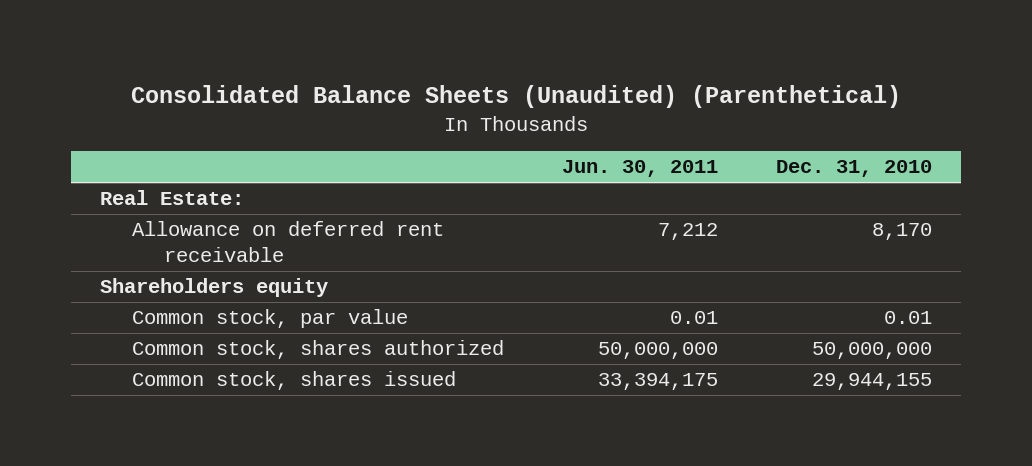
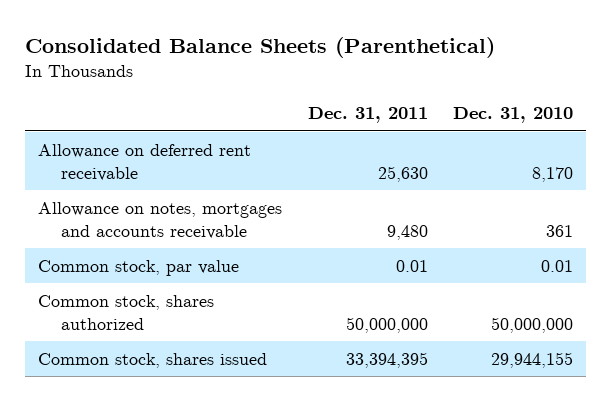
[130,85,901,109] Consolidated Balance Sheets (Unaudited) (Parenthetical) -> [25,36,496,58] Consolidated Balance Sheets (Parenthetical)
[561,160,718,178] Jun. 30, 2011 -> none
none -> [307,107,428,124] Dec. 31, 2011
[100,190,245,206] Real Estate: -> none
[100,278,329,298] Shareholders equity -> none
none -> [37,201,282,239] Allowance on notes, mortgages and accounts receivable

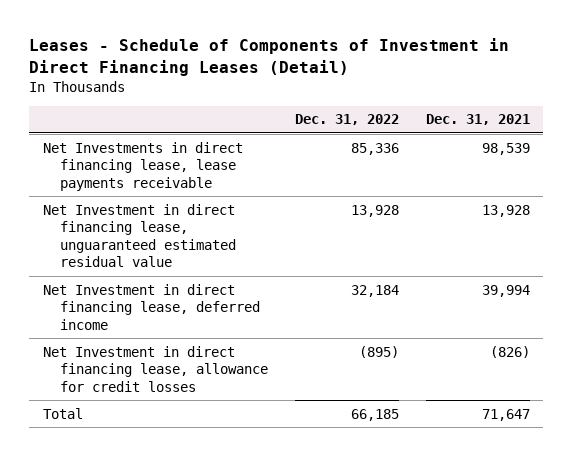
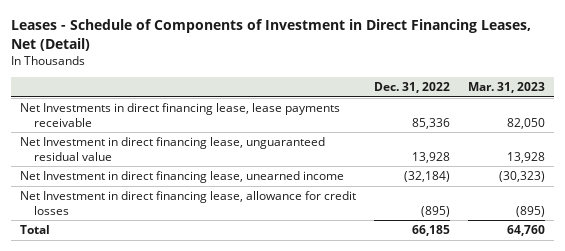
[29,37,510,76] Leases - Schedule of Components of Investment in Direct Financing Leases (Detail) -> [11,18,532,51] Leases - Schedule of Components of Investment in Direct Financing Leases, Net (Detail)
[425,114,530,126] Dec. 31, 2021 -> none
none -> [468,82,546,94] Mar. 31, 2023
[42,203,236,268] Net Investment in direct financing lease, unguaranteed estimated residual value -> [20,137,326,161] Net Investment in direct financing lease, unguaranteed residual value
[42,283,260,330] Net Investment in direct financing lease, deferred income -> [20,171,345,184] Net Investment in direct financing lease, unearned income
[350,284,399,297] 32,184 -> [404,171,451,183] (32,184)

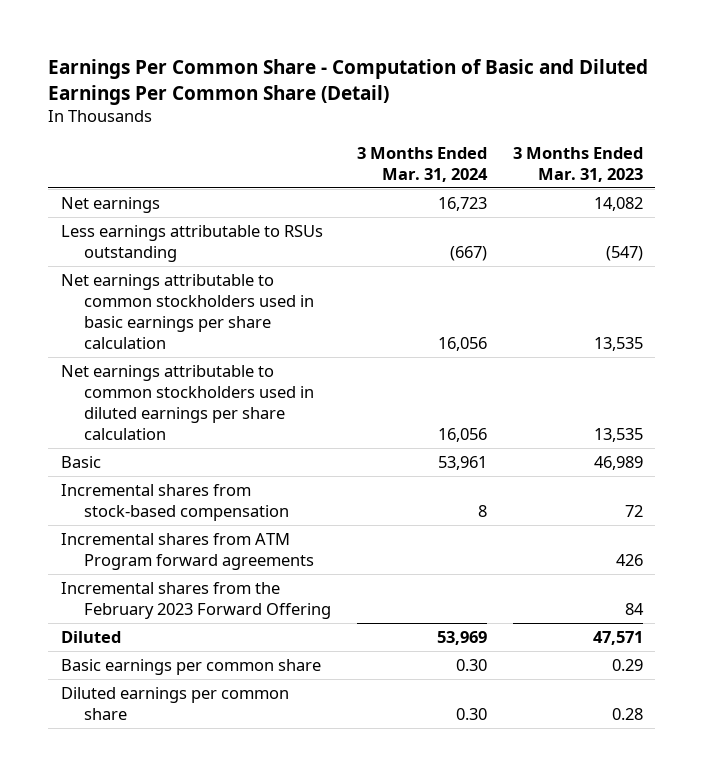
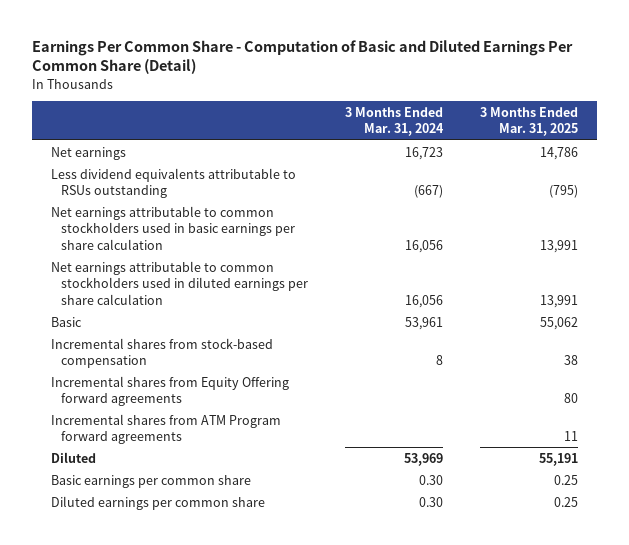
[512,146,643,182] 3 Months Ended Mar. 31, 2023 -> none
none -> [480,106,579,137] 3 Months Ended Mar. 31, 2025
[61,225,324,263] Less earnings attributable to RSUs outstanding -> [50,167,296,199] Less dividend equivalents attributable to RSUs outstanding
none -> [50,375,289,407] Incremental shares from Equity Offering forward agreements
[61,582,332,620] Incremental shares from the February 2023 Forward Offering -> none

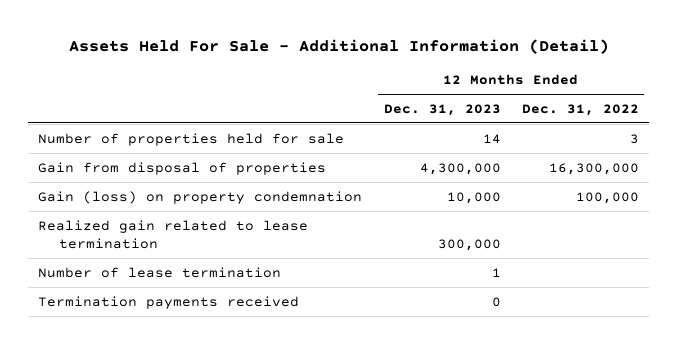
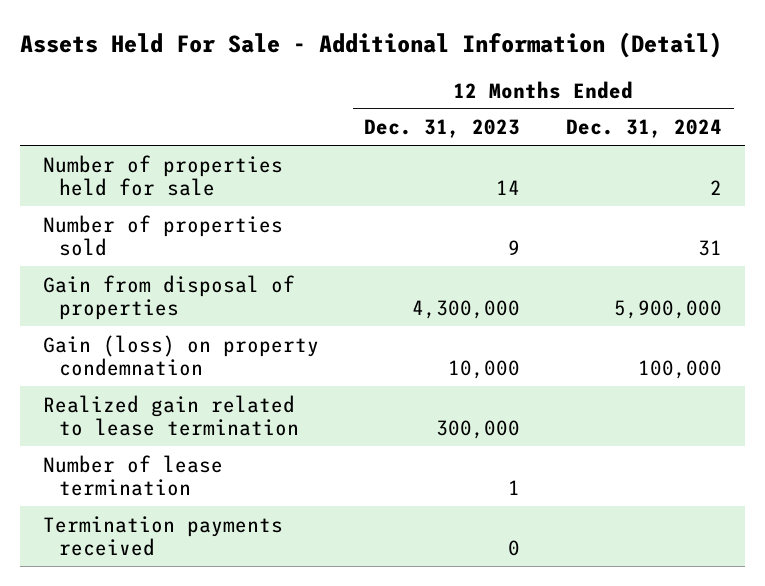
[521,103,639,116] Dec. 31, 2022 -> none
none -> [566,119,723,139] Dec. 31, 2024
none -> [42,214,283,257] Number of properties sold

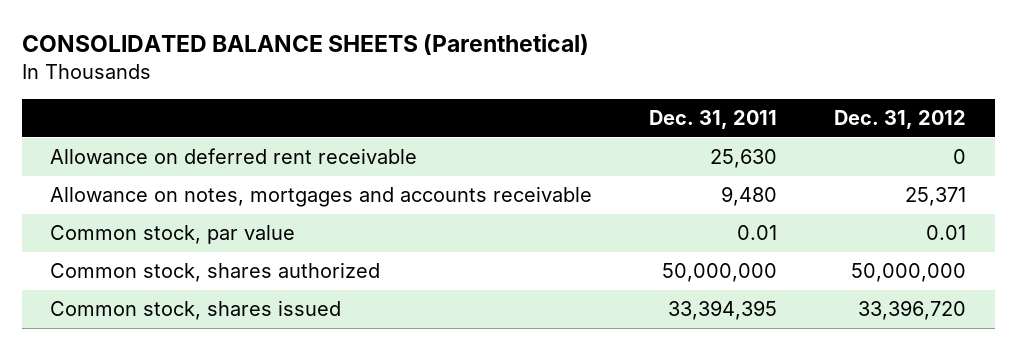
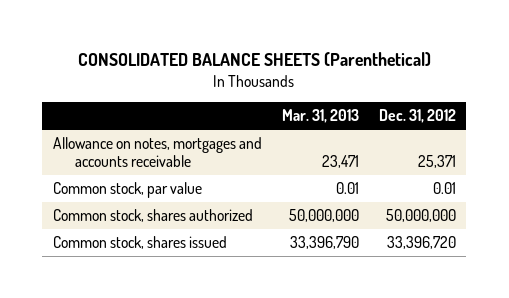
[649,110,778,130] Dec. 31, 2011 -> none
none -> [281,109,359,124] Mar. 31, 2013
[50,148,418,165] Allowance on deferred rent receivable -> none

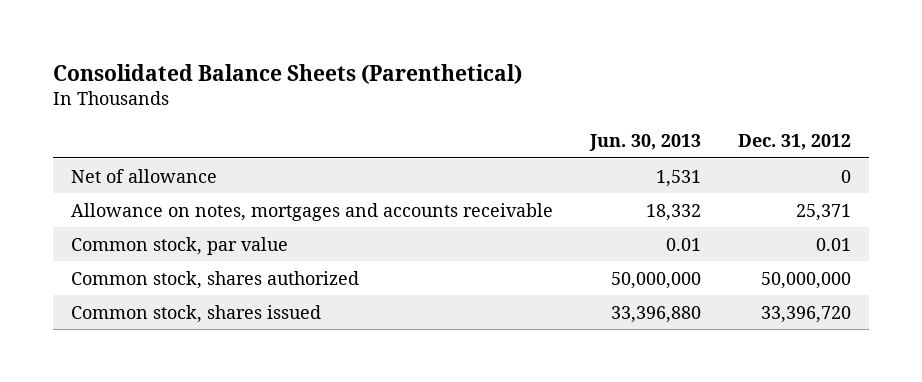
[78,52,432,67] CONSOLIDATED BALANCE SHEETS (Parenthetical) -> [52,63,522,84] Consolidated Balance Sheets (Parenthetical)
[281,109,359,124] Mar. 31, 2013 -> none
none -> [589,134,702,152] Jun. 30, 2013
none -> [71,168,218,183] Net of allowance

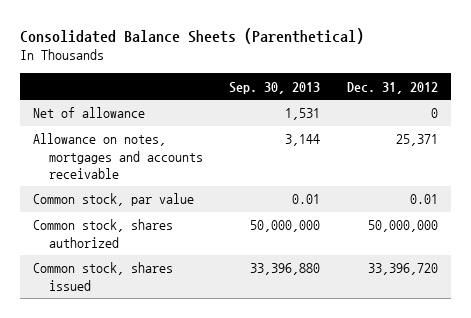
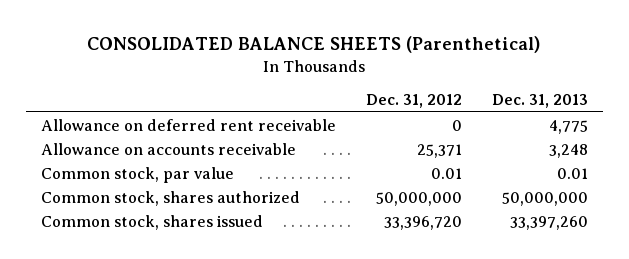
[19,27,364,44] Consolidated Balance Sheets (Parenthetical) -> [87,36,541,54] CONSOLIDATED BALANCE SHEETS (Parenthetical)
[229,81,321,94] Sep. 30, 2013 -> none
none -> [491,94,588,109] Dec. 31, 2013
[32,107,145,119] Net of allowance -> [40,118,336,131] Allowance on deferred rent receivable
[32,133,203,179] Allowance on notes, mortgages and accounts receivable -> [40,142,296,155] Allowance on accounts receivable

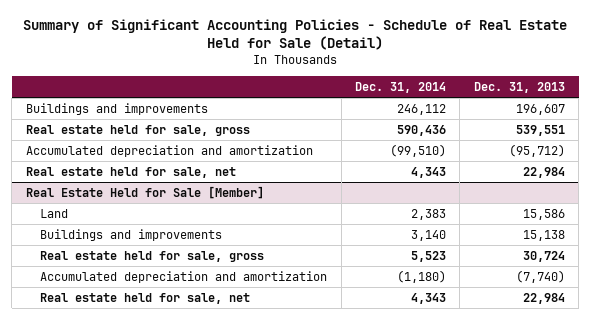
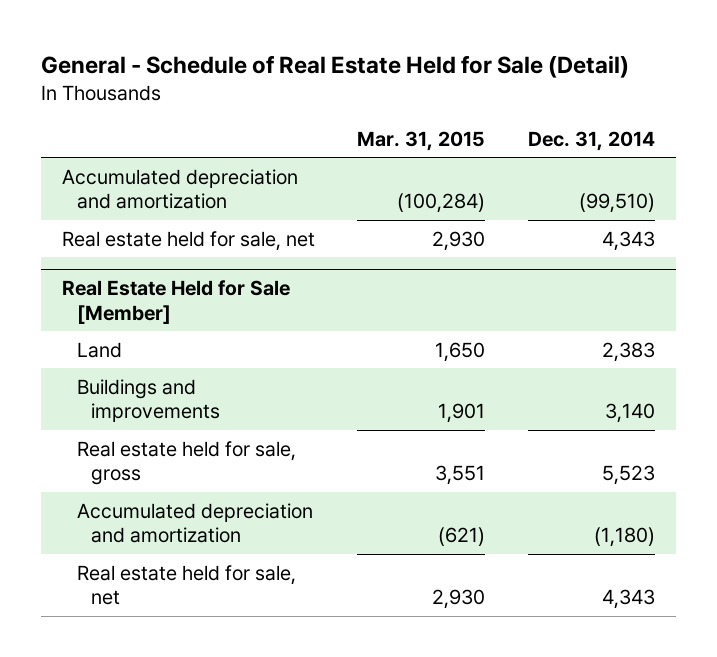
[23,19,568,51] Summary of Significant Accounting Policies - Schedule of Real Estate Held for Sale (Detail) -> [41,54,630,78] General - Schedule of Real Estate Held for Sale (Detail)
[473,81,565,93] Dec. 31, 2013 -> none
none -> [357,130,486,151] Mar. 31, 2015
[25,102,208,115] Buildings and improvements -> none
[25,124,250,136] Real estate held for sale, gross -> none

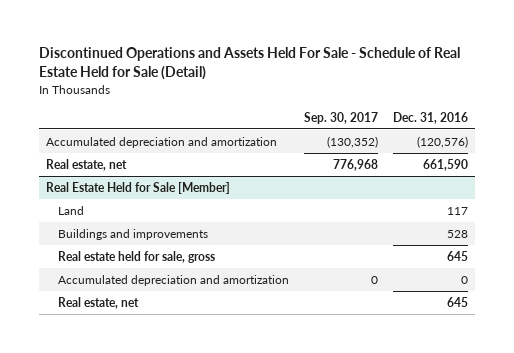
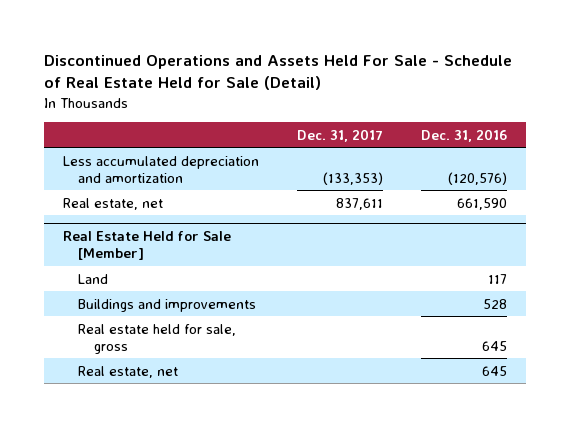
[303,111,378,124] Sep. 30, 2017 -> none
none -> [296,128,383,142] Dec. 31, 2017
[46,136,278,148] Accumulated depreciation and amortization -> [63,155,260,183] Less accumulated depreciation and amortization
[58,274,290,286] Accumulated depreciation and amortization -> none

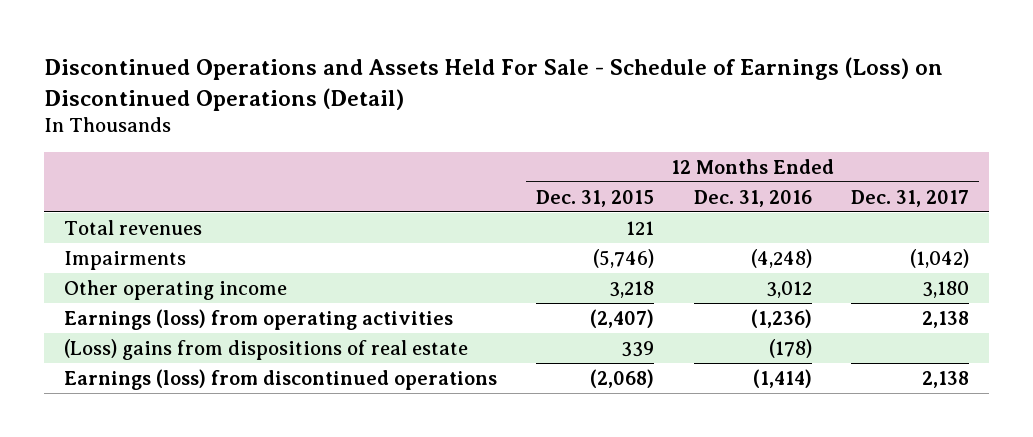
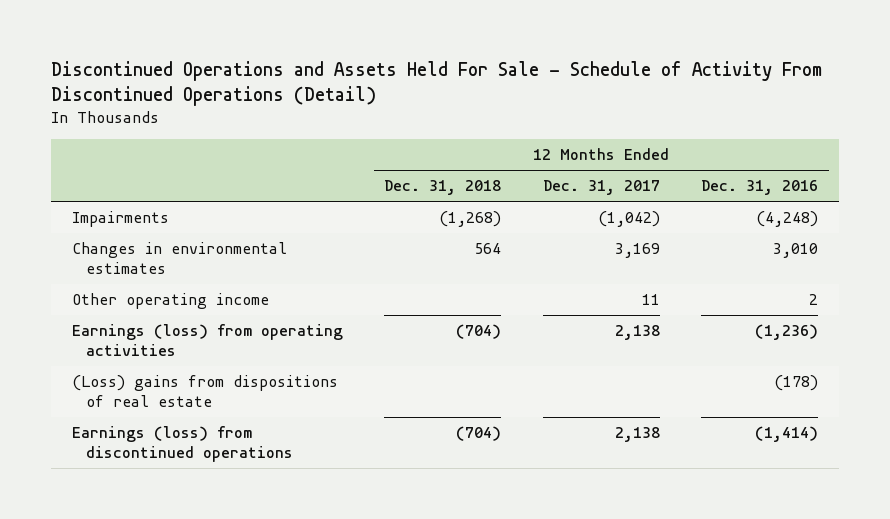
[44,56,944,111] Discontinued Operations and Assets Held For Sale - Schedule of Earnings (Loss) on Discontinued Operations (Detail) -> [50,60,822,107] Discontinued Operations and Assets Held For Sale - Schedule of Activity From Discontinued Operations (Detail)
[536,189,655,207] Dec. 31, 2015 -> none
none -> [384,180,502,196] Dec. 31, 2018
[63,219,202,235] Total revenues -> none
none -> [71,242,287,274] Changes in environmental estimates
[765,280,812,298] 3,012 -> [809,294,819,306] 2
[921,280,969,298] 3,180 -> [641,294,660,306] 11

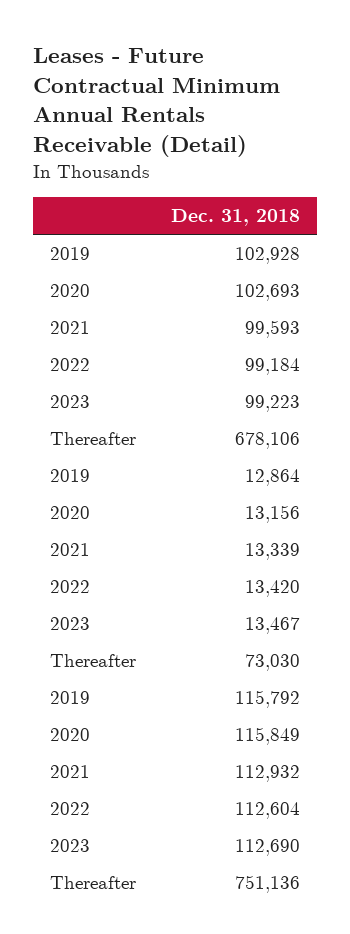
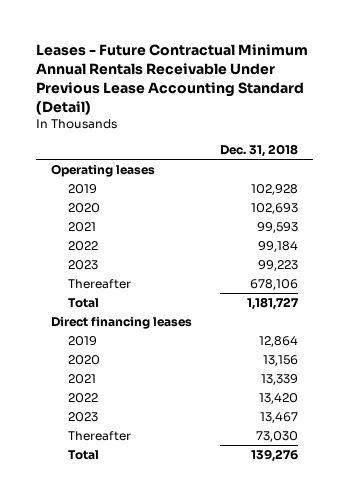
[32,47,280,158] Leases - Future Contractual Minimum Annual Rentals Receivable (Detail) -> [36,43,309,115] Leases - Future Contractual Minimum Annual Rentals Receivable Under Previous Lease Accounting Standard (Detail)
none -> [50,164,155,178] Operating leases
none -> [67,298,99,309] Total
none -> [50,316,192,330] Direct financing leases
[50,691,91,705] 2019 -> none
[50,728,91,742] 2020 -> none
[50,765,91,779] 2021 -> none
[50,802,91,816] 2022 -> none
[50,839,91,853] 2023 -> none
[50,876,137,890] Thereafter -> none
none -> [67,450,99,461] Total

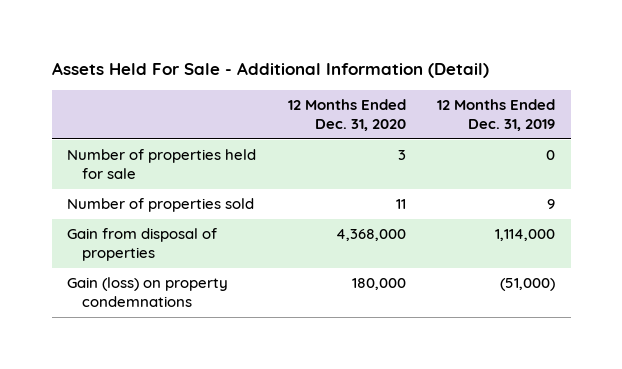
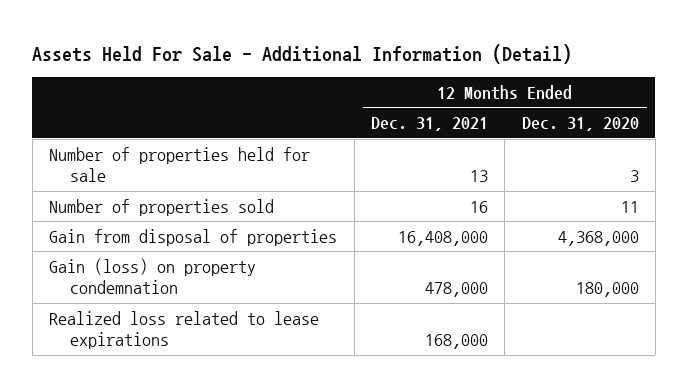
[436,99,555,131] 12 Months Ended Dec. 31, 2019 -> none
none -> [370,117,488,132] Dec. 31, 2021
[67,277,229,307] Gain (loss) on property condemnations -> [49,257,257,295] Gain (loss) on property condemnation
none -> [49,310,320,350] Realized loss related to lease expirations

